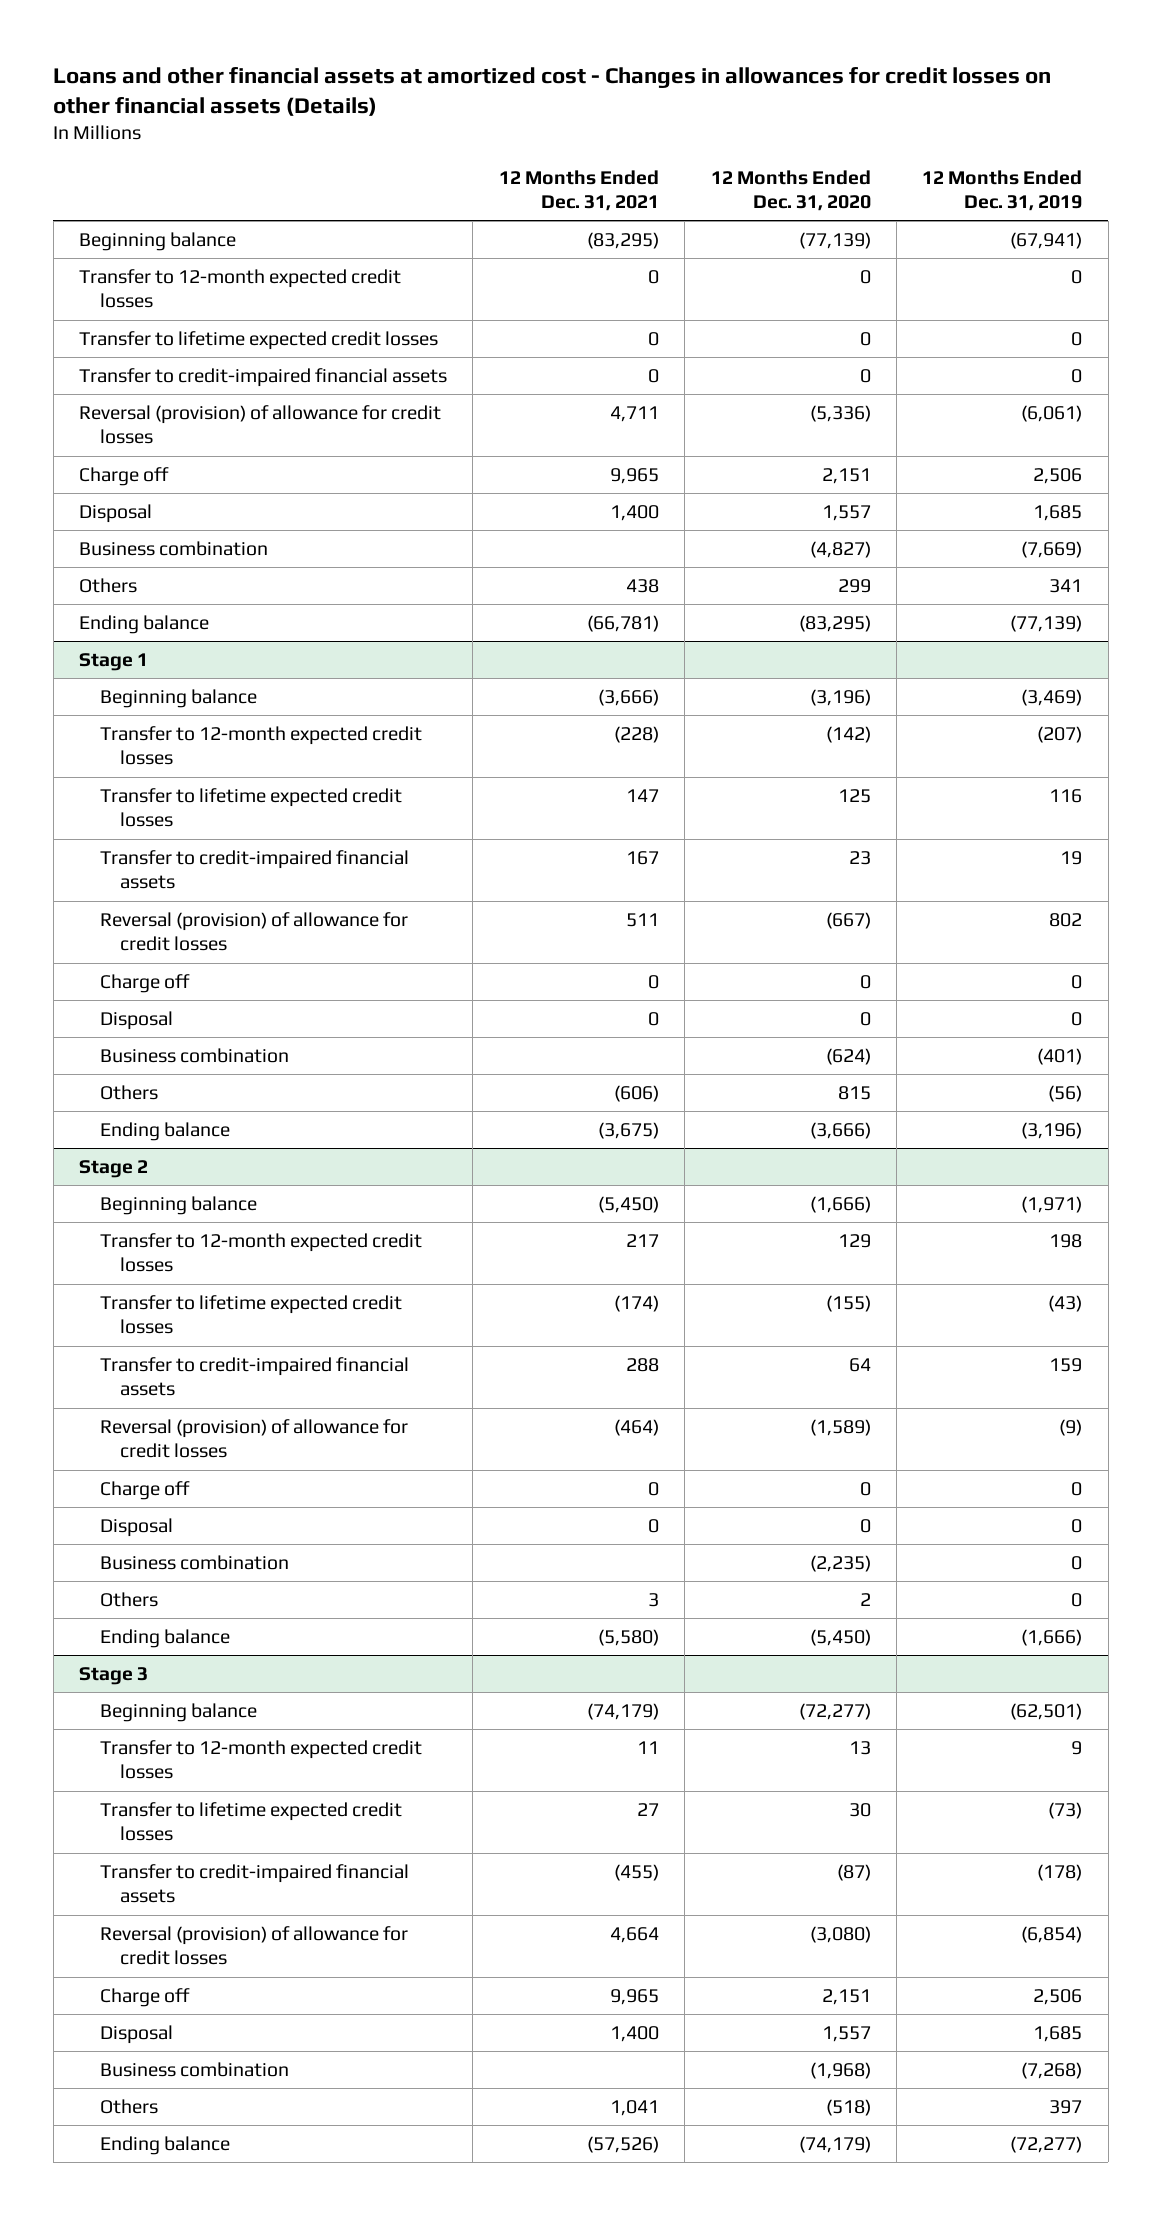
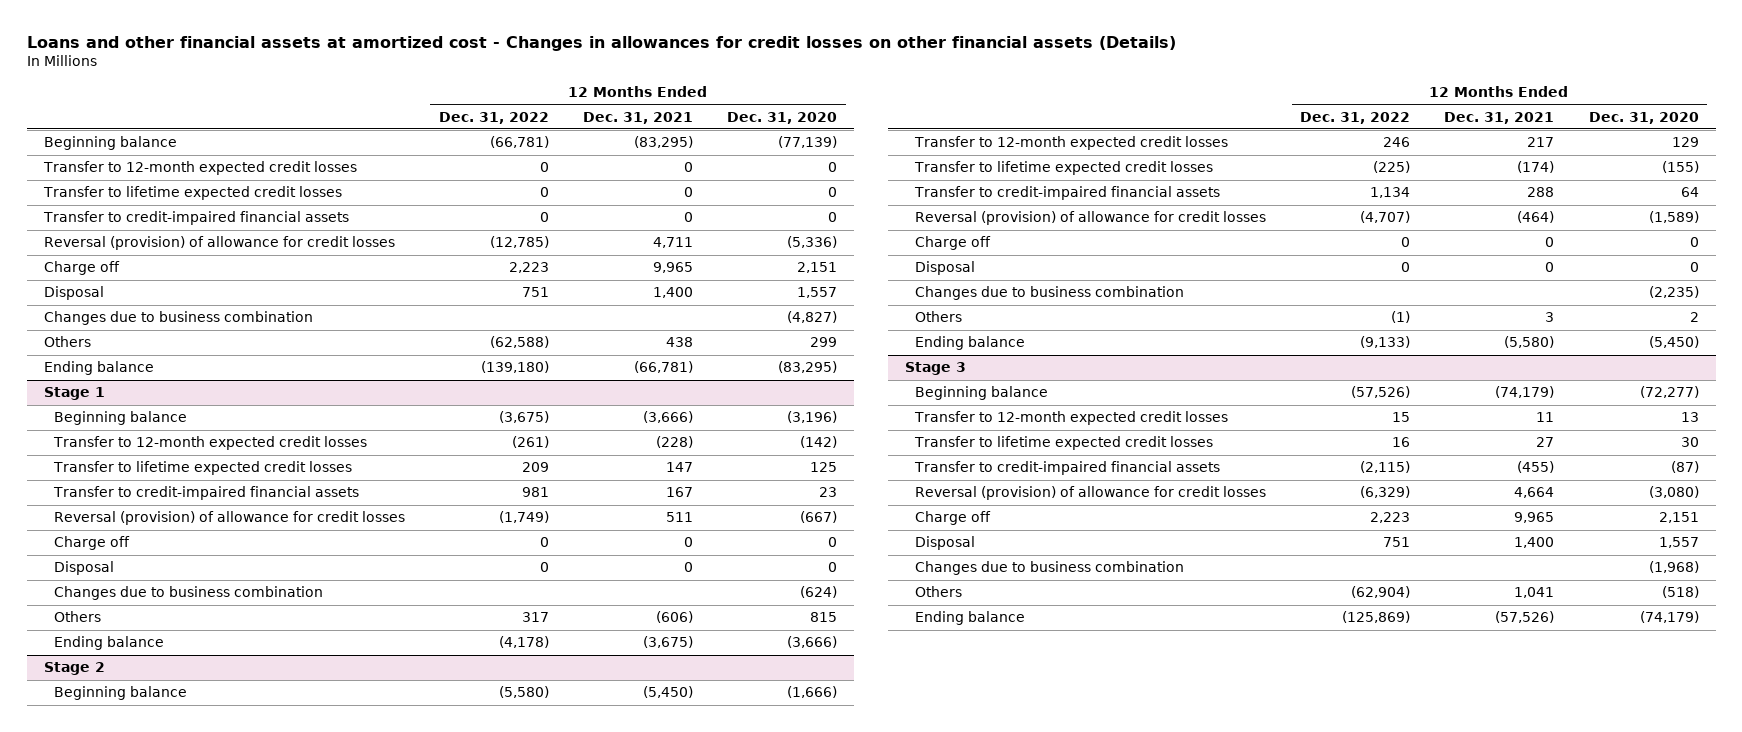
[922,169,1083,212] 12 Months Ended Dec. 31, 2019 -> none
none -> [438,111,549,124] Dec. 31, 2022
[78,540,268,556] Business combination -> [43,311,313,326] Changes due to business combination
[99,1047,289,1063] Business combination -> [53,586,323,601] Changes due to business combination
[99,1554,289,1570] Business combination -> [915,286,1185,301] Changes due to business combination
[99,2061,289,2077] Business combination -> [915,561,1185,576] Changes due to business combination

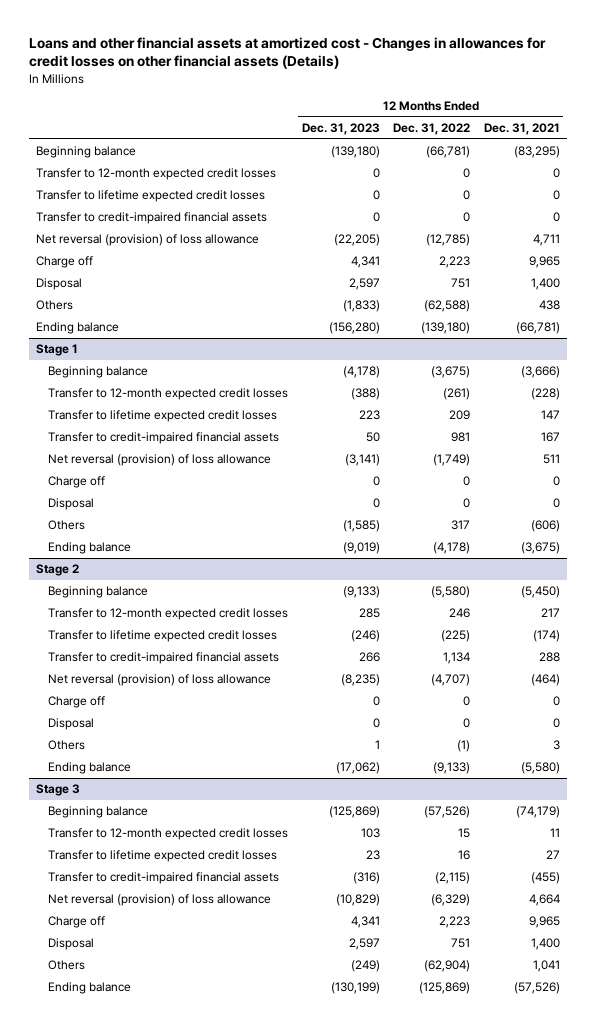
[727,111,838,124] Dec. 31, 2020 -> none
none -> [301,123,380,136] Dec. 31, 2023
[43,236,395,251] Reversal (provision) of allowance for credit losses -> [35,234,259,247] Net reversal (provision) of loss allowance
[43,311,313,326] Changes due to business combination -> none
[53,511,405,526] Reversal (provision) of allowance for credit losses -> [47,454,271,467] Net reversal (provision) of loss allowance
[53,586,323,601] Changes due to business combination -> none
[915,211,1267,226] Reversal (provision) of allowance for credit losses -> [47,674,271,687] Net reversal (provision) of loss allowance
[915,286,1185,301] Changes due to business combination -> none
[915,486,1267,501] Reversal (provision) of allowance for credit losses -> [47,894,271,907] Net reversal (provision) of loss allowance
[915,561,1185,576] Changes due to business combination -> none

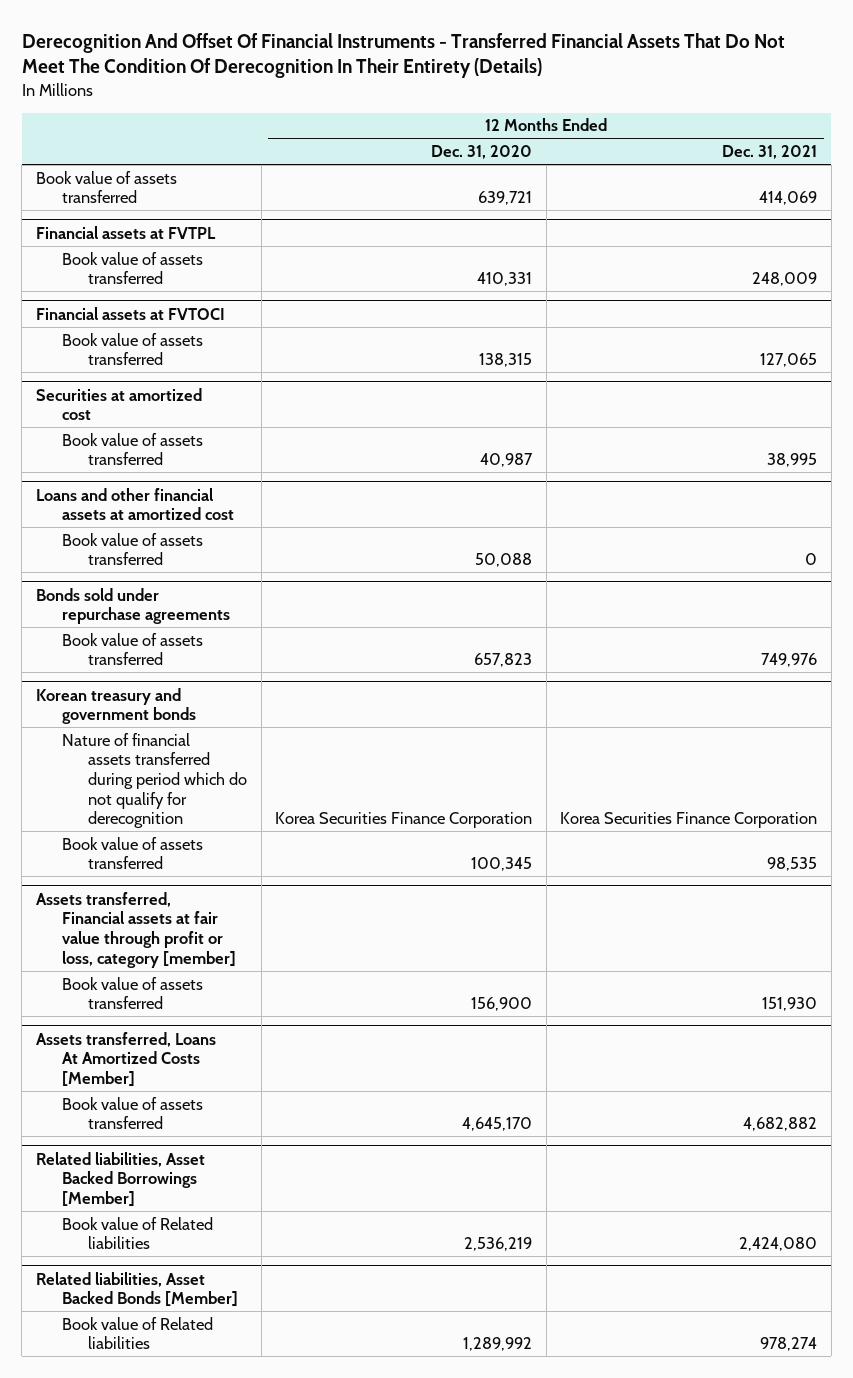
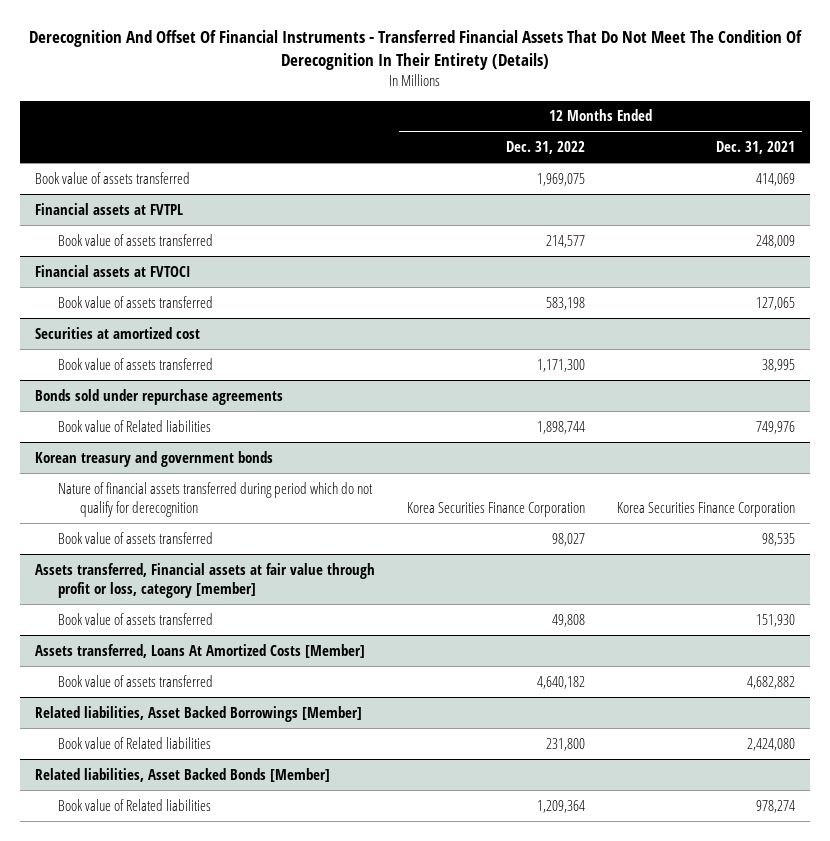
[431,145,533,160] Dec. 31, 2020 -> none
none -> [505,140,585,154] Dec. 31, 2022
[35,487,234,521] Loans and other financial assets at amortized cost -> none
[61,532,203,566] Book value of assets transferred -> none
[61,632,203,666] Book value of assets transferred -> [57,419,211,432] Book value of Related liabilities

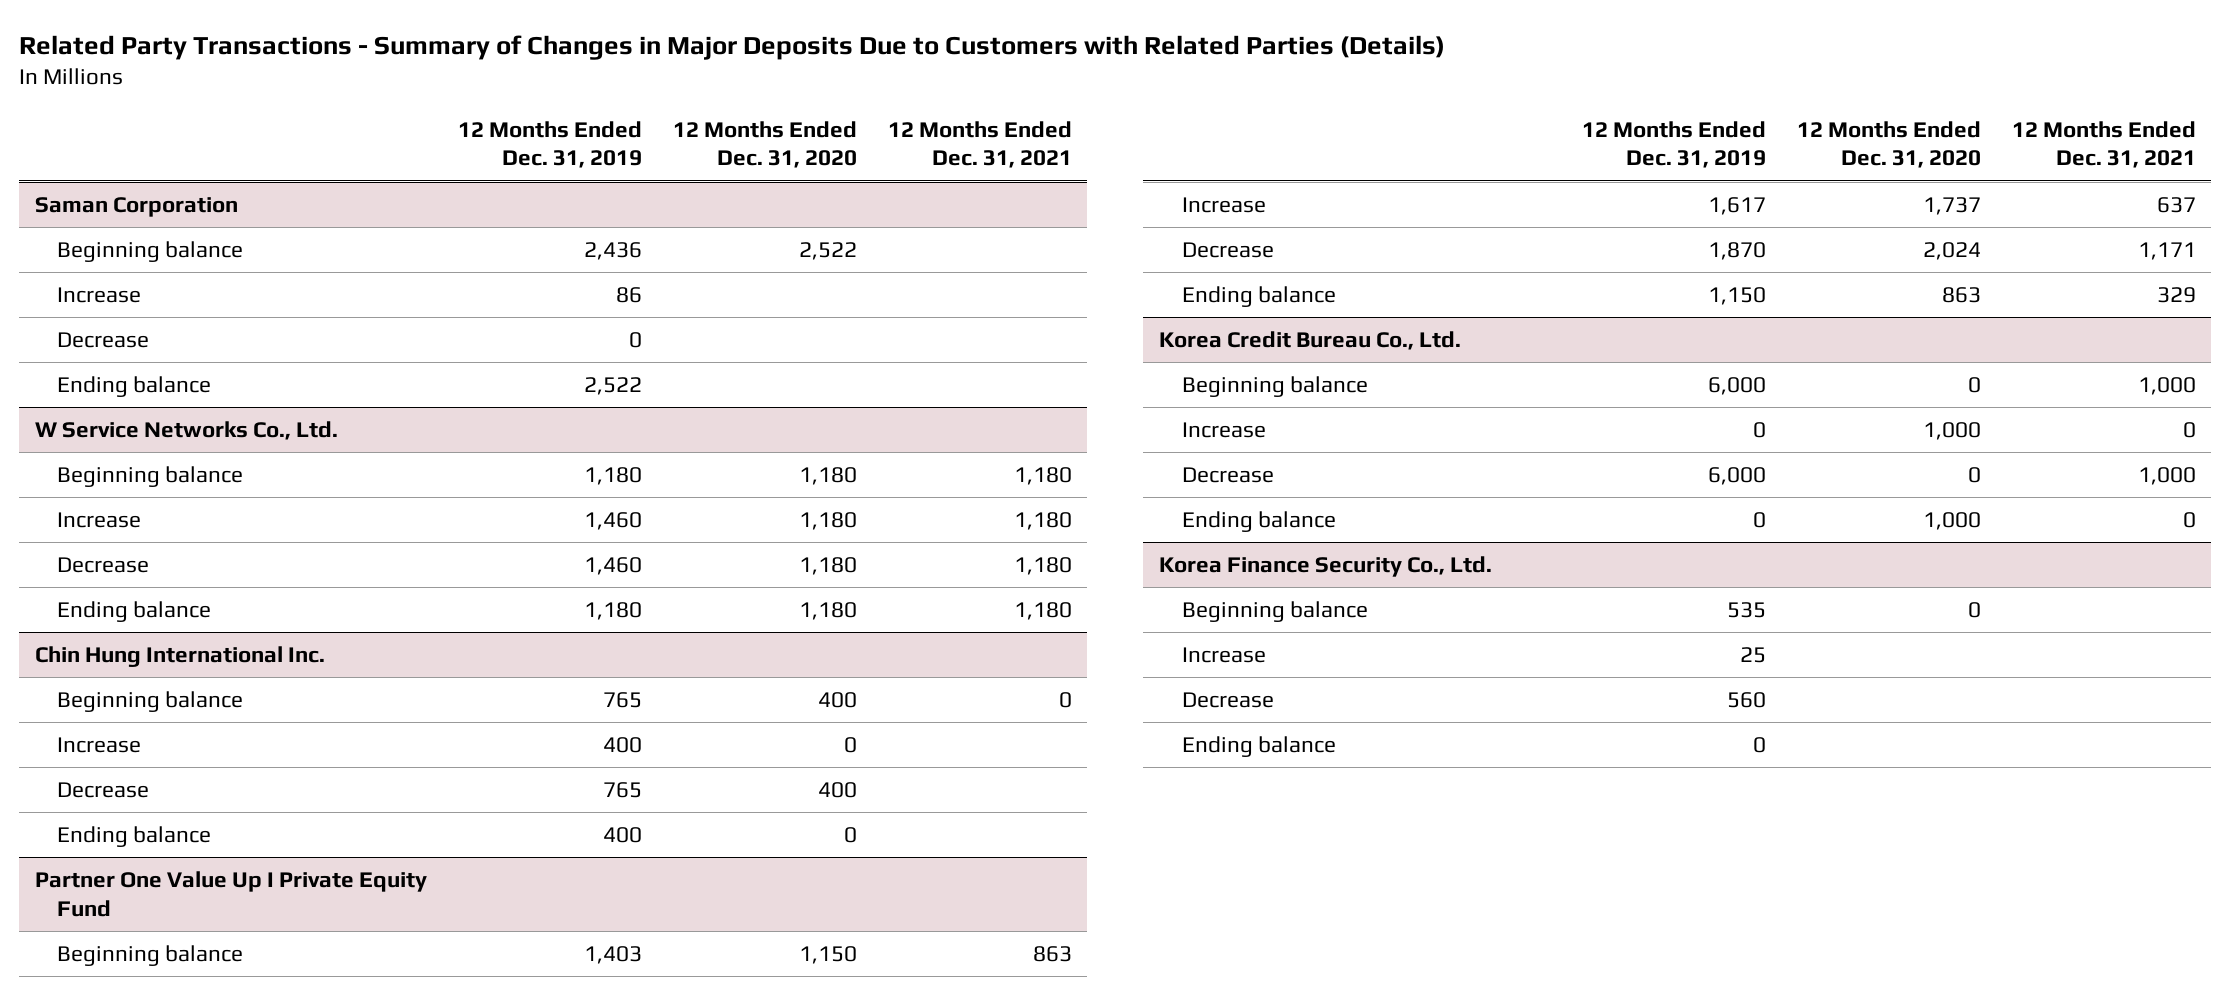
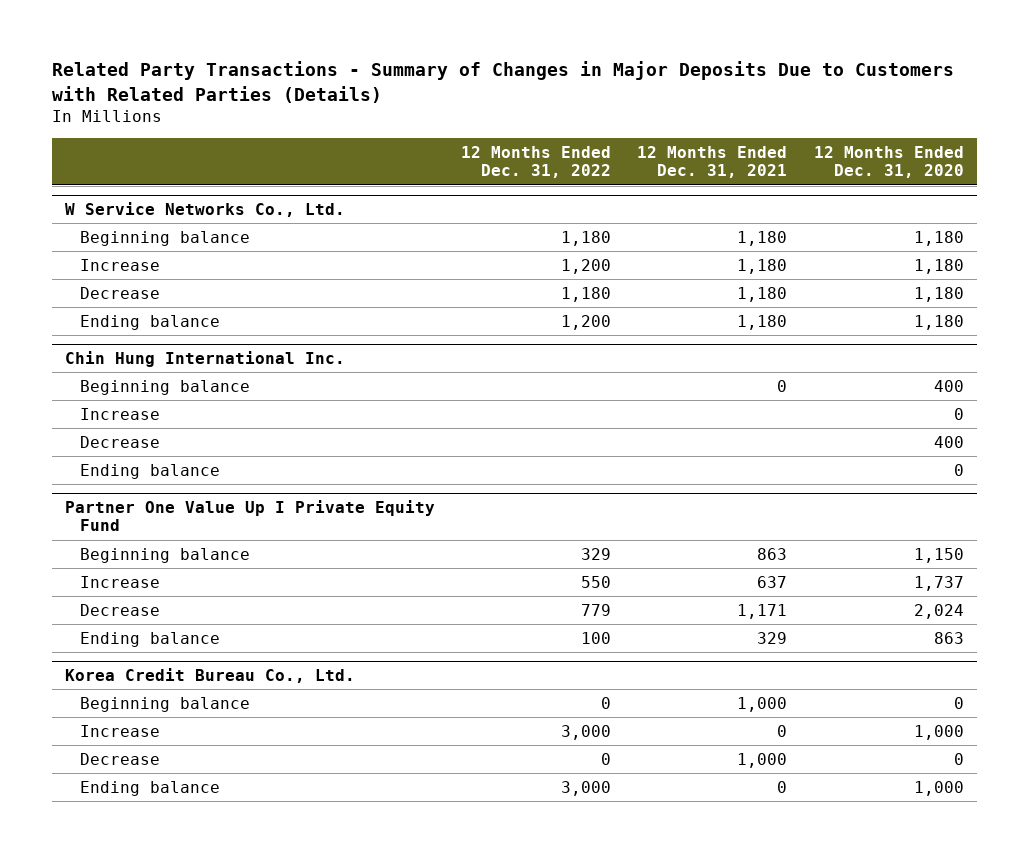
[457,120,642,169] 12 Months Ended Dec. 31, 2019 -> none
none -> [461,146,612,179] 12 Months Ended Dec. 31, 2022
[34,196,238,217] Saman Corporation -> none
[57,240,244,262] Beginning balance -> none
[57,286,142,303] Increase -> none
[57,331,150,348] Decrease -> none
[57,375,212,397] Ending balance -> none
[1158,555,1492,577] Korea Finance Security Co., Ltd. -> none
[1181,600,1368,622] Beginning balance -> none
[1181,646,1266,663] Increase -> none
[1181,691,1274,708] Decrease -> none
[1181,735,1336,757] Ending balance -> none

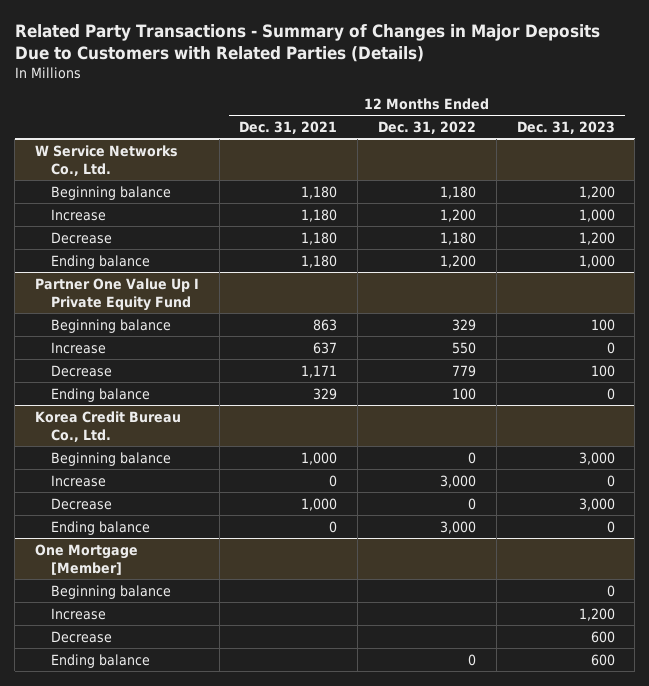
[813,146,964,179] 12 Months Ended Dec. 31, 2020 -> none
none -> [516,120,615,134] Dec. 31, 2023
[65,350,346,367] Chin Hung International Inc. -> none
[79,379,250,395] Beginning balance -> none
[79,407,160,420] Increase -> none
[79,435,160,448] Decrease -> none
[79,463,220,479] Ending balance -> none
none -> [34,543,138,575] One Mortgage [Member]
none -> [51,584,172,599] Beginning balance
none -> [51,607,107,620] Increase
none -> [51,630,113,643] Decrease
none -> [51,653,151,668] Ending balance

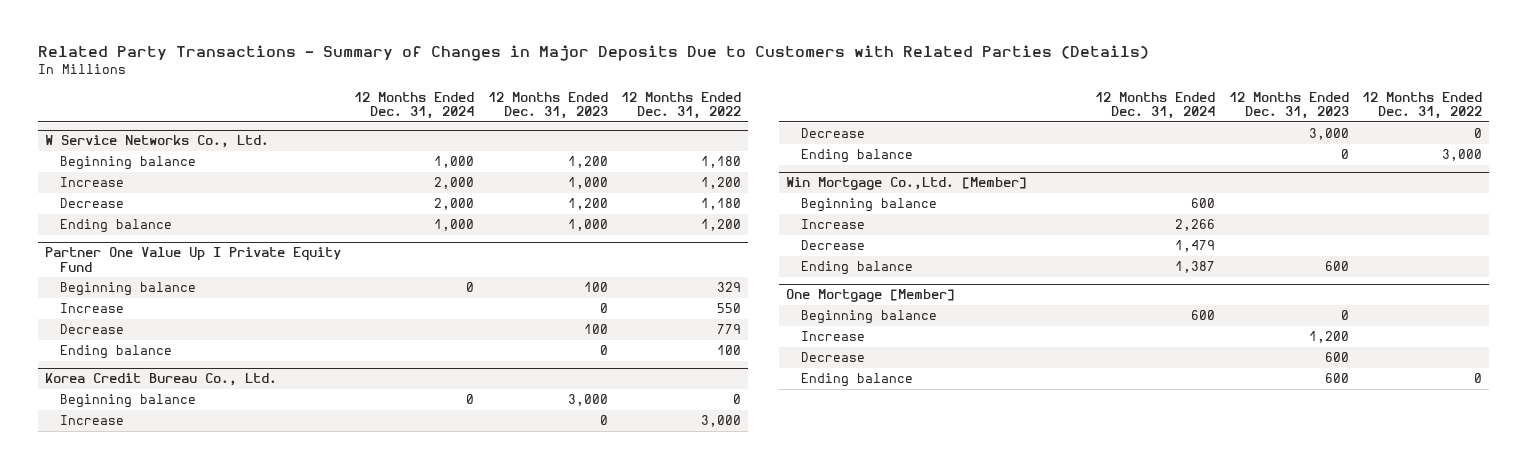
[239,120,338,134] Dec. 31, 2021 -> none
none -> [354,91,475,120] 12 Months Ended Dec. 31, 2024
none -> [785,177,1027,191] Win Mortgage Co.,Ltd. [Member]
none -> [801,198,938,213] Beginning balance
none -> [801,219,866,230] Increase
none -> [801,240,866,251] Decrease
none -> [801,261,914,276] Ending balance

